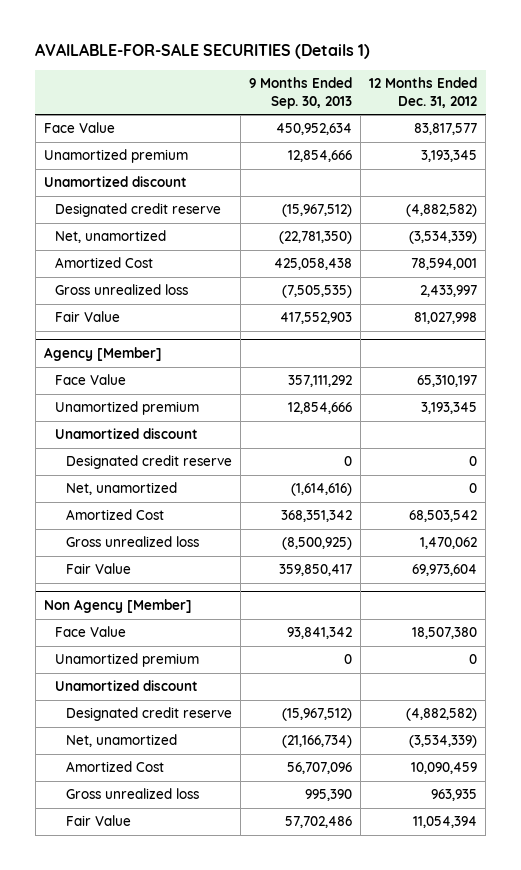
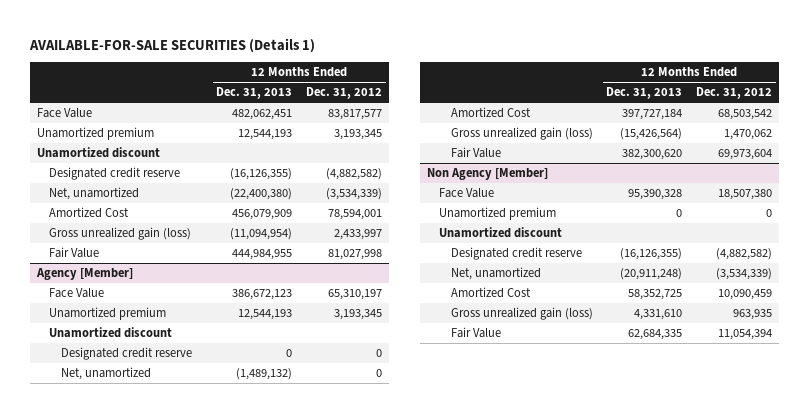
[249,77,353,109] 9 Months Ended Sep. 30, 2013 -> none
none -> [216,87,293,100] Dec. 31, 2013
[54,284,188,296] Gross unrealized loss -> [48,227,191,241] Gross unrealized gain (loss)
[66,536,200,548] Gross unrealized loss -> [450,127,593,141] Gross unrealized gain (loss)
[66,788,200,800] Gross unrealized loss -> [450,307,593,321] Gross unrealized gain (loss)

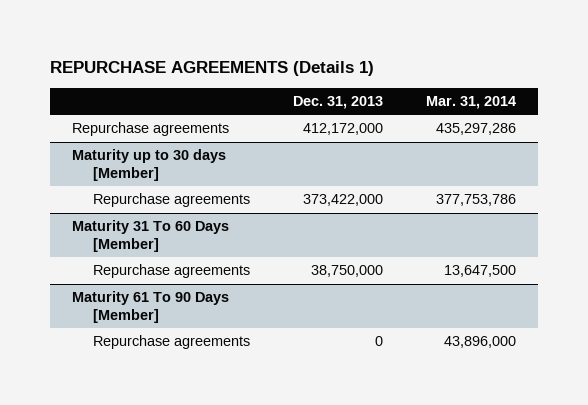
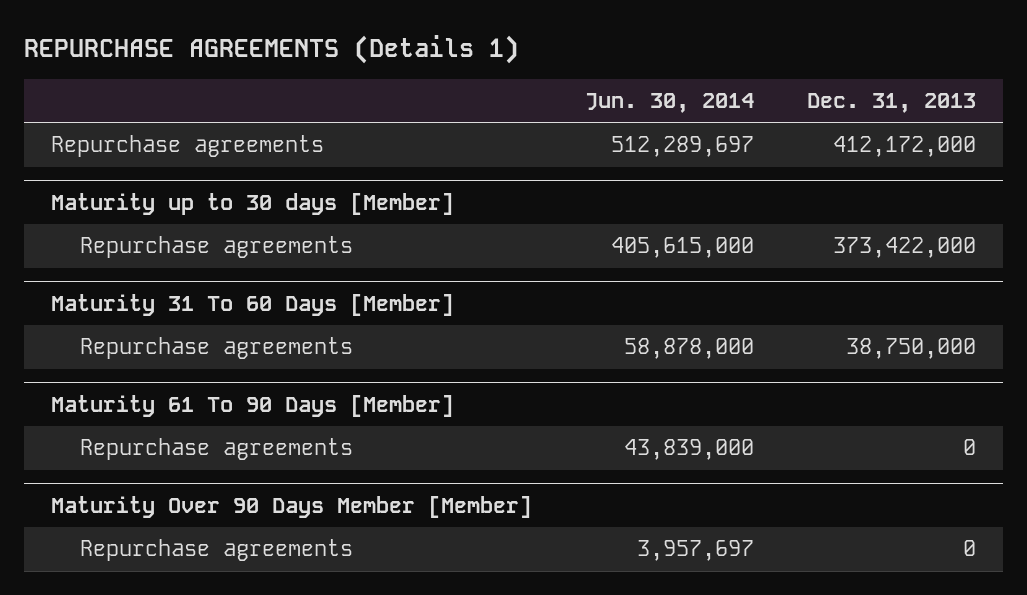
[426,96,517,110] Mar. 31, 2014 -> none
none -> [585,93,755,114] Jun. 30, 2014
none -> [50,495,532,518] Maturity Over 90 Days Member [Member]
none -> [79,539,353,562] Repurchase agreements

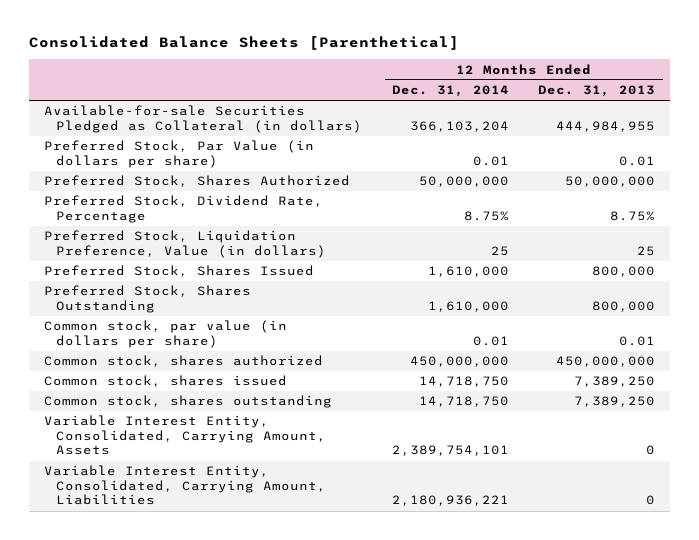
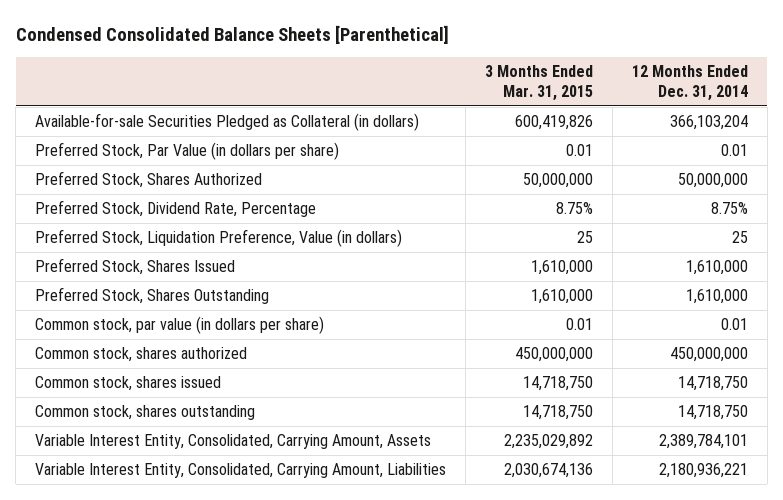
[29,36,460,51] Consolidated Balance Sheets [Parenthetical] -> [15,24,449,44] Condensed Consolidated Balance Sheets [Parenthetical]
[538,84,656,97] Dec. 31, 2013 -> none
none -> [485,65,594,101] 3 Months Ended Mar. 31, 2015
[391,445,509,457] 2,389,754,101 -> [658,434,748,450] 2,389,784,101

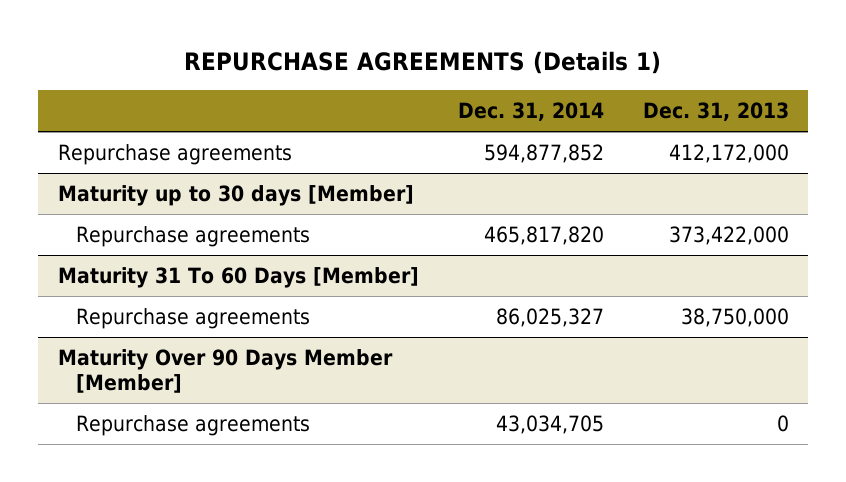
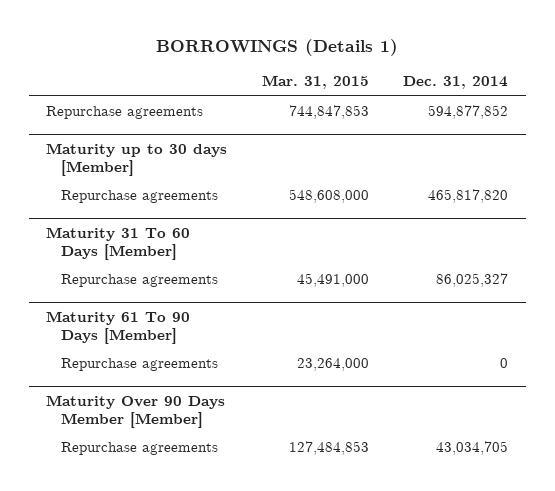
[184,50,662,74] REPURCHASE AGREEMENTS (Details 1) -> [156,39,399,57] BORROWINGS (Details 1)
[642,102,789,122] Dec. 31, 2013 -> none
none -> [261,75,369,90] Mar. 31, 2015
none -> [46,311,191,345] Maturity 61 To 90 Days [Member]
none -> [61,358,219,372] Repurchase agreements

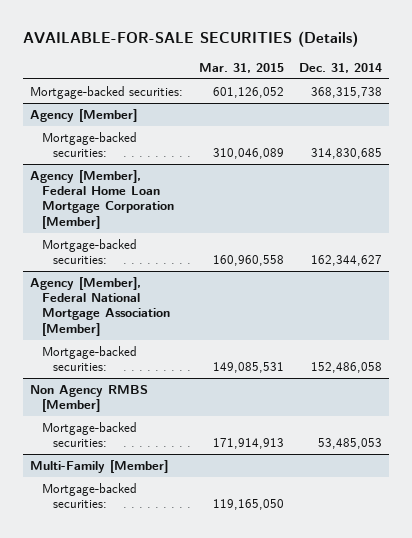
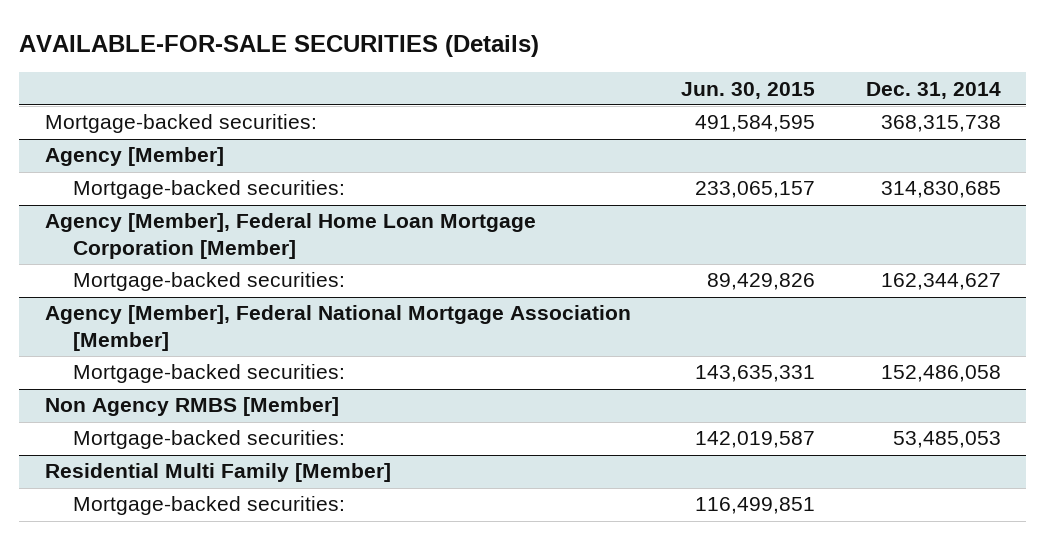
[198,62,284,73] Mar. 31, 2015 -> none
none -> [681,81,816,99] Jun. 30, 2015
[30,460,169,474] Multi-Family [Member] -> [44,463,391,483] Residential Multi Family [Member]

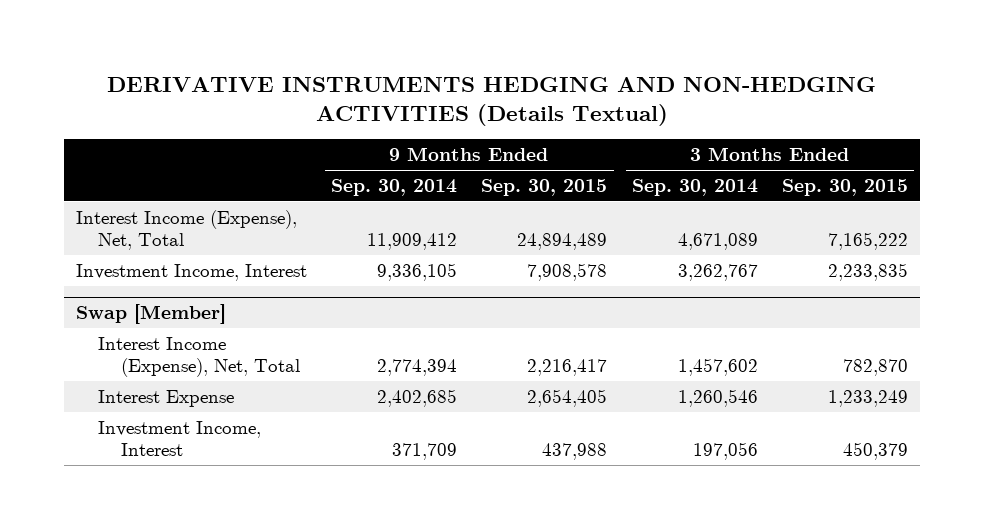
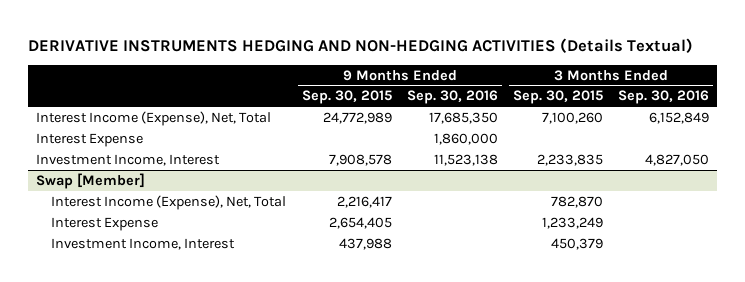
[331,178,458,196] Sep. 30, 2014 -> none
[631,178,758,196] Sep. 30, 2014 -> none
none -> [406,90,498,105] Sep. 30, 2016
none -> [618,90,710,105] Sep. 30, 2016
[517,233,608,251] 24,894,489 -> [322,111,392,124] 24,772,989
[828,232,909,251] 7,165,222 -> [542,111,604,124] 7,100,260
none -> [35,132,143,147] Interest Expense

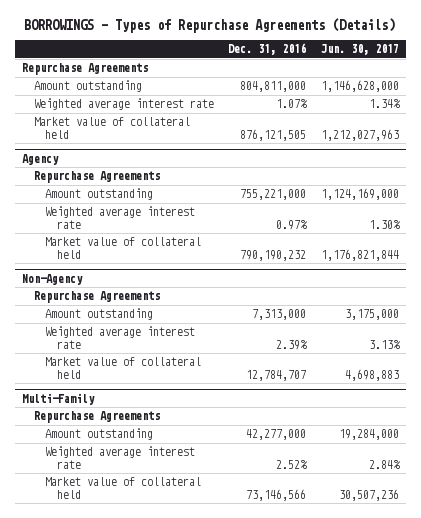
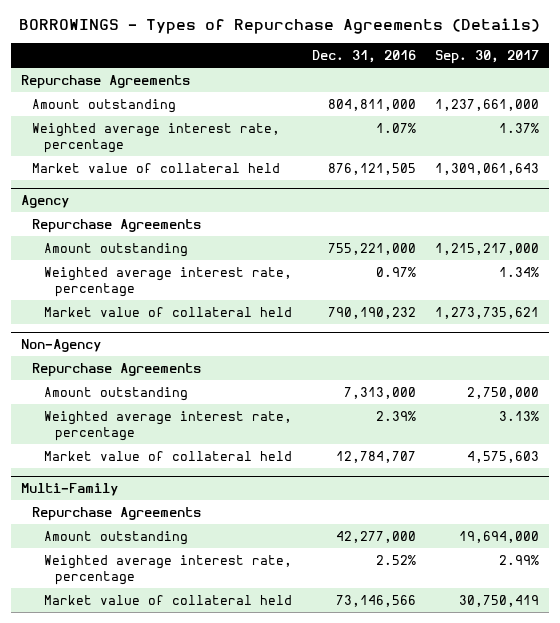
[320,44,399,56] Jun. 30, 2017 -> none
none -> [435,49,540,64] Sep. 30, 2017
[33,98,214,111] Weighted average interest rate -> [32,122,281,154] Weighted average interest rate, percentage
[45,206,196,229] Weighted average interest rate -> [43,266,292,298] Weighted average interest rate, percentage
[45,326,196,349] Weighted average interest rate -> [43,410,292,442] Weighted average interest rate, percentage
[45,446,196,469] Weighted average interest rate -> [43,554,292,586] Weighted average interest rate, percentage

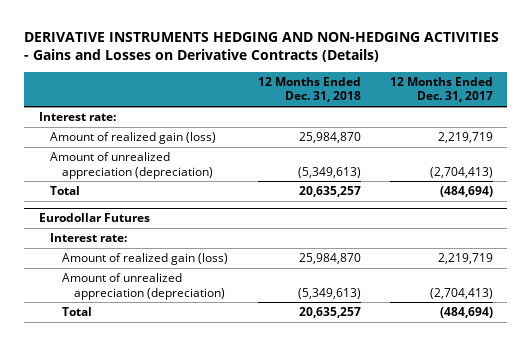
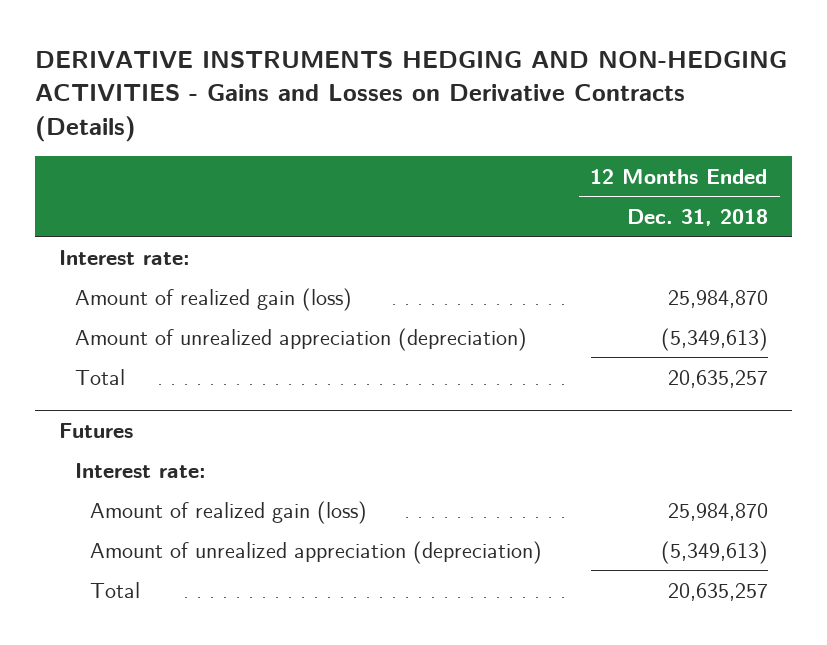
[389,76,493,103] 12 Months Ended Dec. 31, 2017 -> none
[38,213,150,223] Eurodollar Futures -> [59,422,134,438] Futures

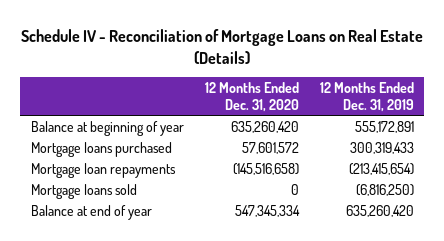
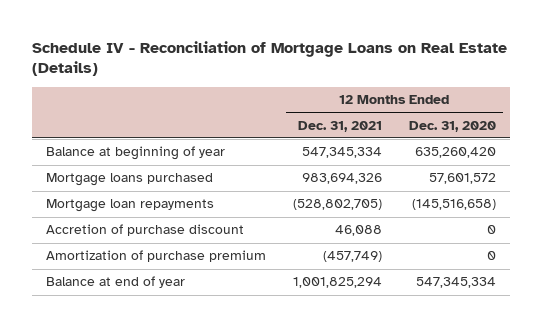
[319,82,414,112] 12 Months Ended Dec. 31, 2019 -> none
none -> [297,120,382,132] Dec. 31, 2021
[30,183,137,199] Mortgage loans sold -> none
none -> [45,224,244,237] Accretion of purchase discount
none -> [45,250,266,263] Amortization of purchase premium

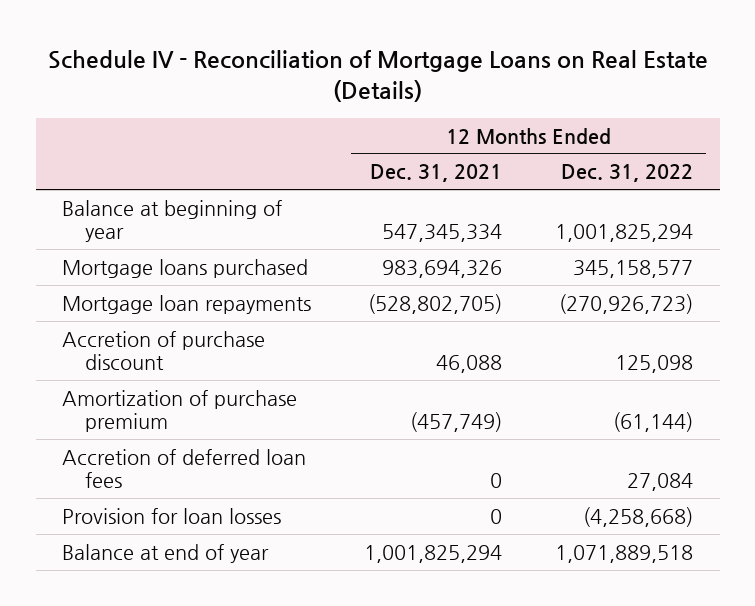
[408,120,496,132] Dec. 31, 2020 -> none
none -> [561,164,694,183] Dec. 31, 2022
none -> [62,448,307,488] Accretion of deferred loan fees
none -> [62,507,282,524] Provision for loan losses

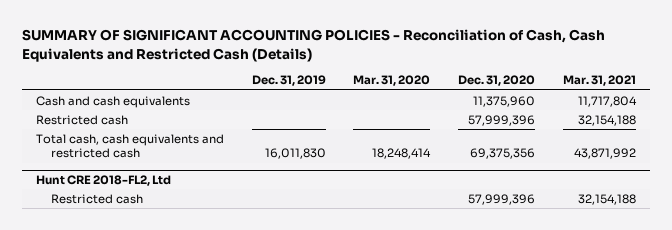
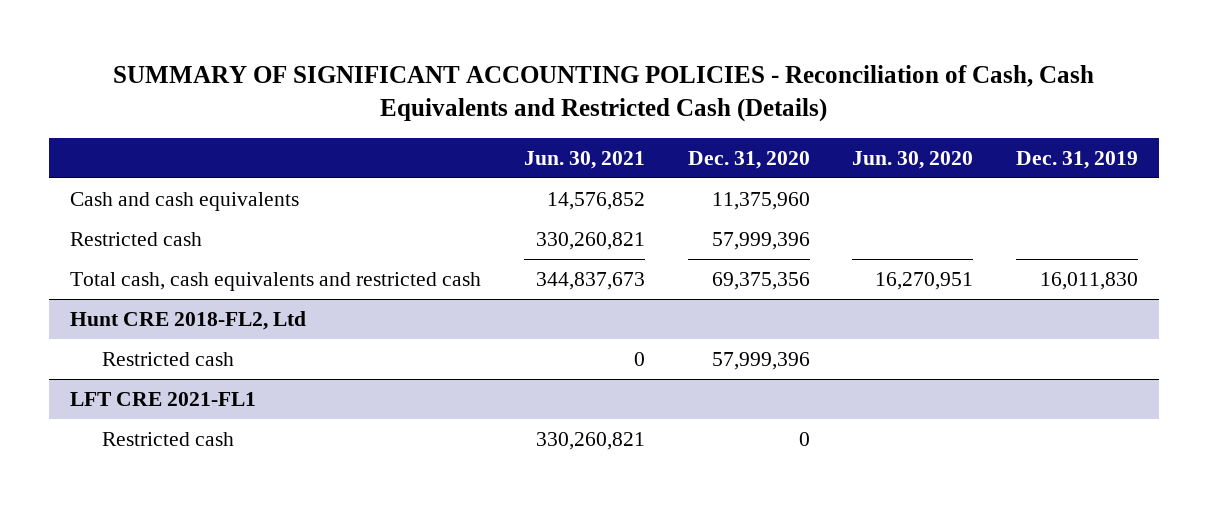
[353,75,431,87] Mar. 31, 2020 -> none
[562,75,636,87] Mar. 31, 2021 -> none
none -> [523,150,645,169] Jun. 30, 2021
none -> [852,150,974,169] Jun. 30, 2020
none -> [70,391,257,406] LFT CRE 2021-FL1
none -> [101,431,234,446] Restricted cash

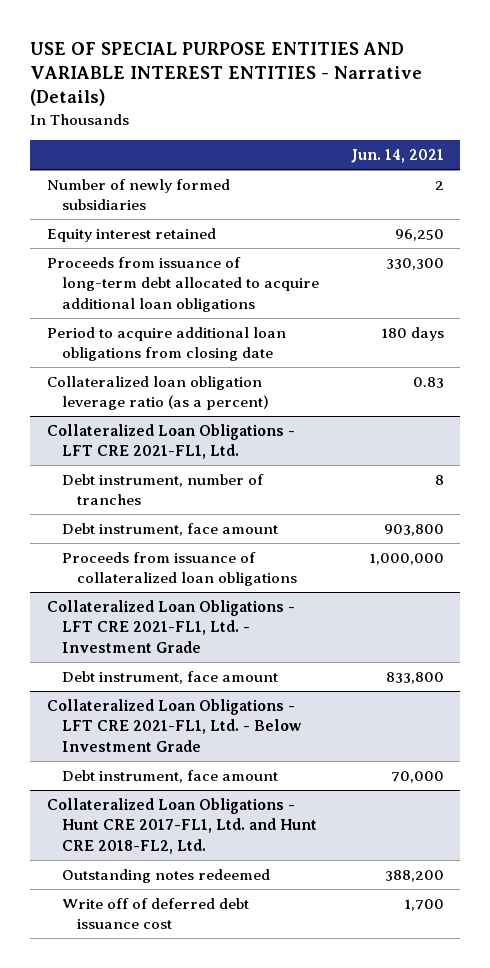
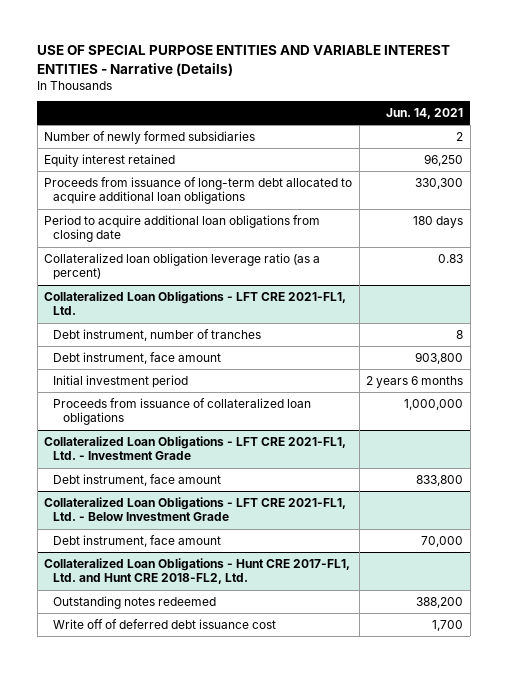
none -> [53,374,189,388] Initial investment period

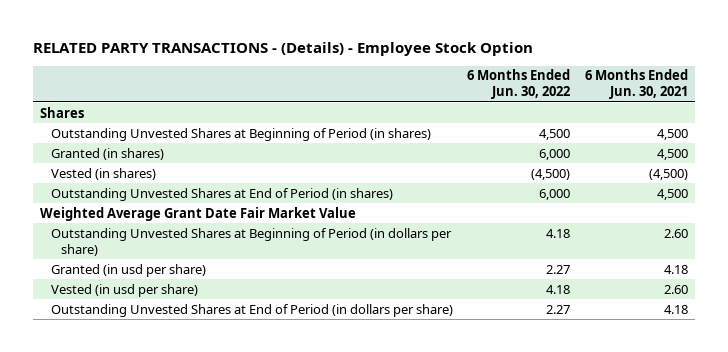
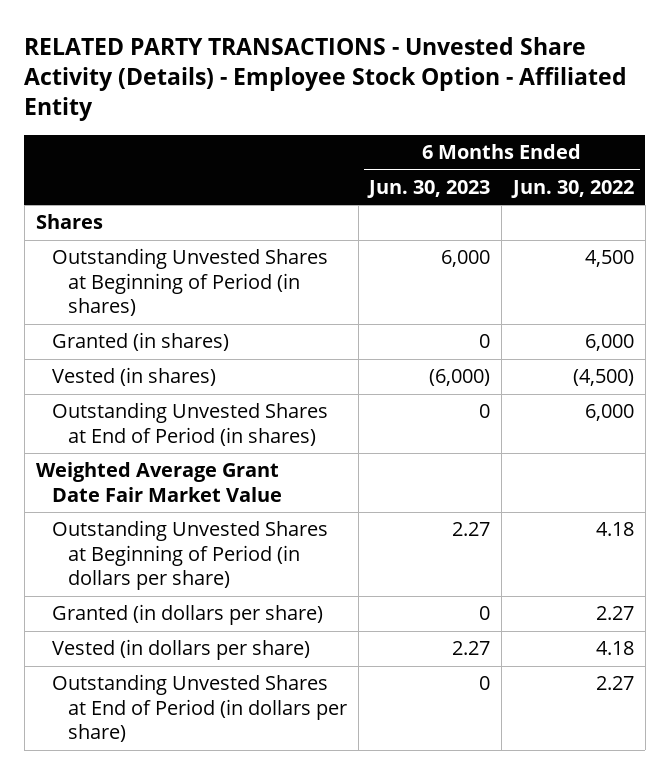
[32,41,533,56] RELATED PARTY TRANSACTIONS - (Details) - Employee Stock Option -> [24,36,628,122] RELATED PARTY TRANSACTIONS - Unvested Share Activity (Details) - Employee Stock Option - Affiliated Entity
[584,69,688,100] 6 Months Ended Jun. 30, 2021 -> none
none -> [367,180,491,199] Jun. 30, 2023
[50,263,206,277] Granted (in usd per share) -> [51,604,323,626] Granted (in dollars per share)
[50,283,198,297] Vested (in usd per share) -> [51,639,310,661] Vested (in dollars per share)

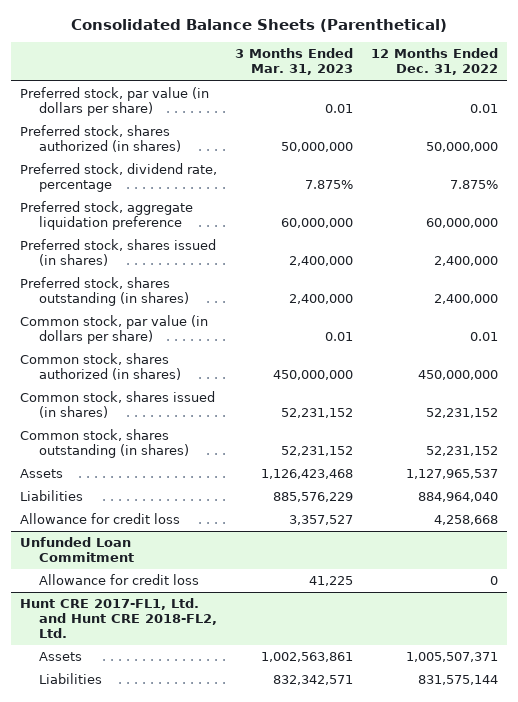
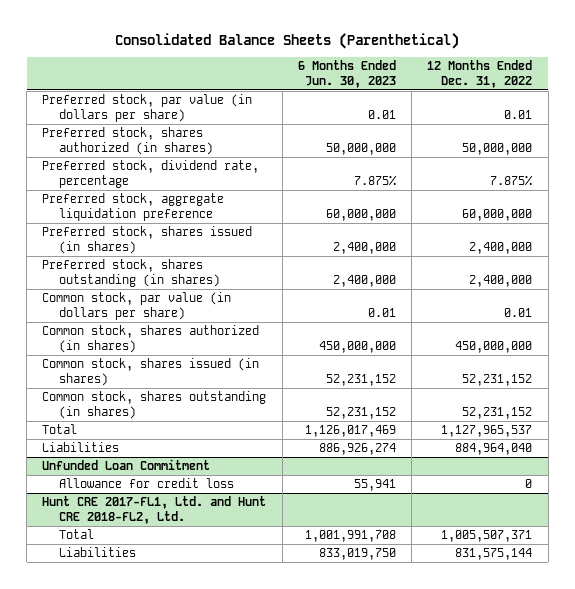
[234,48,353,76] 3 Months Ended Mar. 31, 2023 -> none
none -> [297,59,396,88] 6 Months Ended Jun. 30, 2023
[19,469,63,479] Assets -> [42,424,78,435] Total
[19,513,180,525] Allowance for credit loss -> none
[38,652,82,662] Assets -> [58,529,94,540] Total

